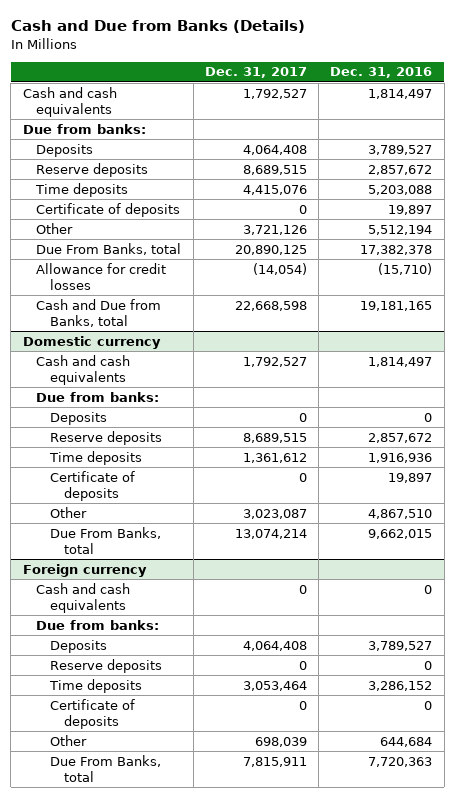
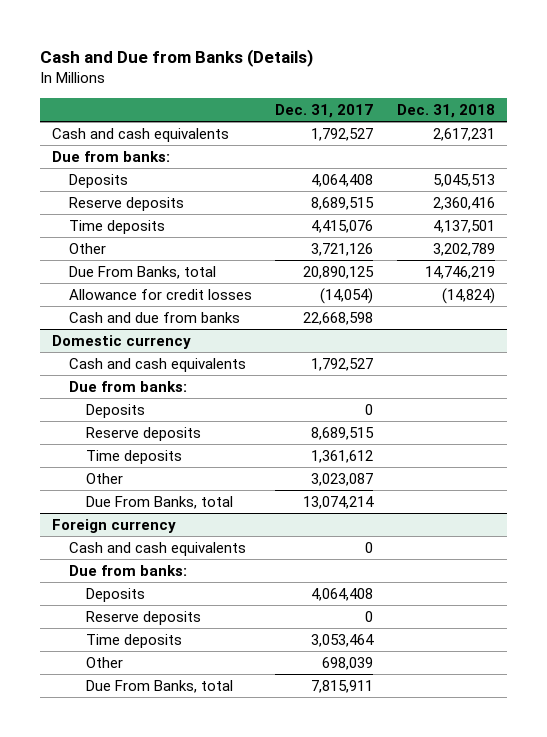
[330,67,433,79] Dec. 31, 2016 -> none
none -> [397,103,496,118] Dec. 31, 2018
[36,202,181,217] Certificate of deposits -> none
[36,298,162,328] Cash and Due from Banks, total -> [68,311,240,323] Cash and due from banks
[50,470,136,502] Certificate of deposits -> none
[50,698,136,730] Certificate of deposits -> none

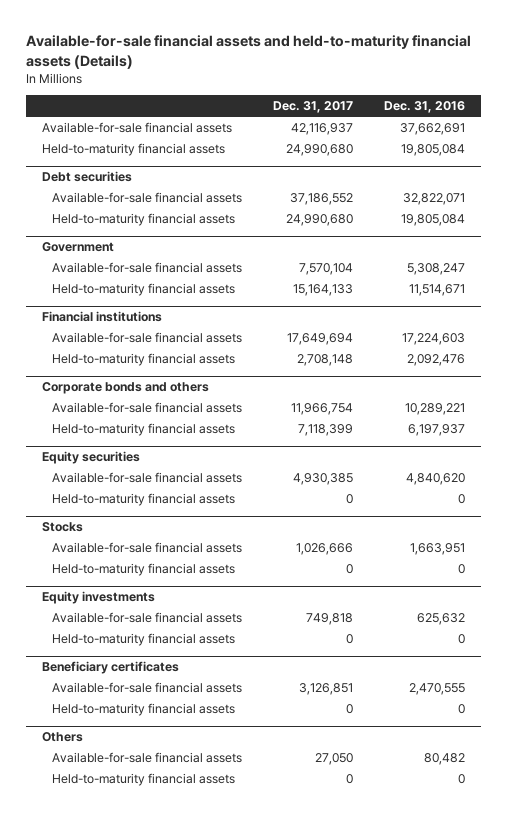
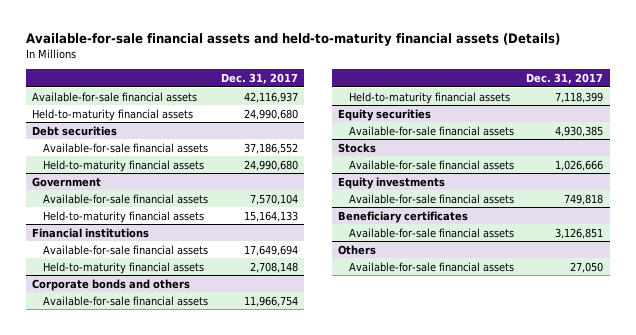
[384,101,466,114] Dec. 31, 2016 -> none
[51,492,235,506] Held-to-maturity financial assets -> none
[51,562,235,576] Held-to-maturity financial assets -> none
[51,632,235,646] Held-to-maturity financial assets -> none
[51,702,235,716] Held-to-maturity financial assets -> none
[51,772,235,786] Held-to-maturity financial assets -> none

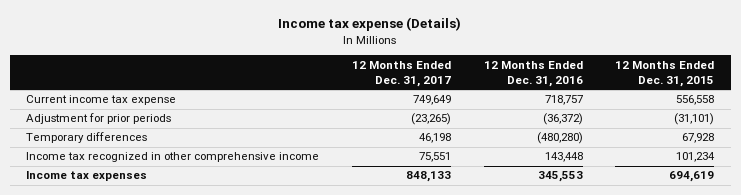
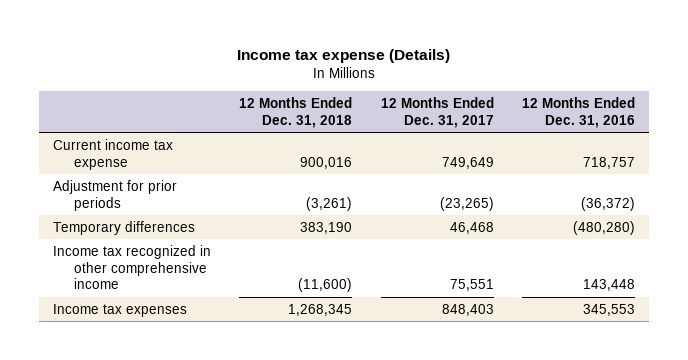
[615,60,715,87] 12 Months Ended Dec. 31, 2015 -> none
none -> [239,96,353,128] 12 Months Ended Dec. 31, 2018
[418,133,451,144] 46,198 -> [449,221,494,234] 46,468
[405,171,451,183] 848,133 -> [441,303,494,316] 848,403

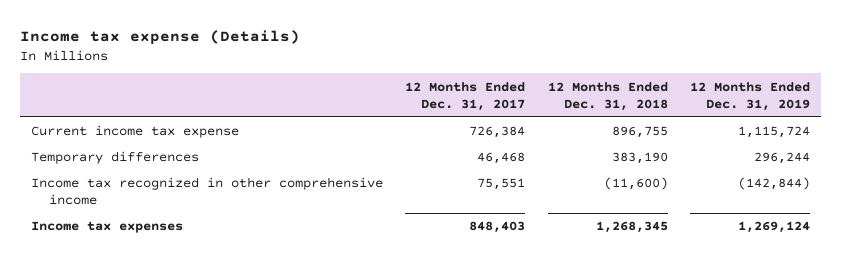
[522,96,636,128] 12 Months Ended Dec. 31, 2016 -> none
none -> [690,81,811,111] 12 Months Ended Dec. 31, 2019
[53,179,178,211] Adjustment for prior periods -> none
[300,156,353,169] 900,016 -> [611,126,668,139] 896,755
[441,156,494,169] 749,649 -> [469,126,526,139] 726,384

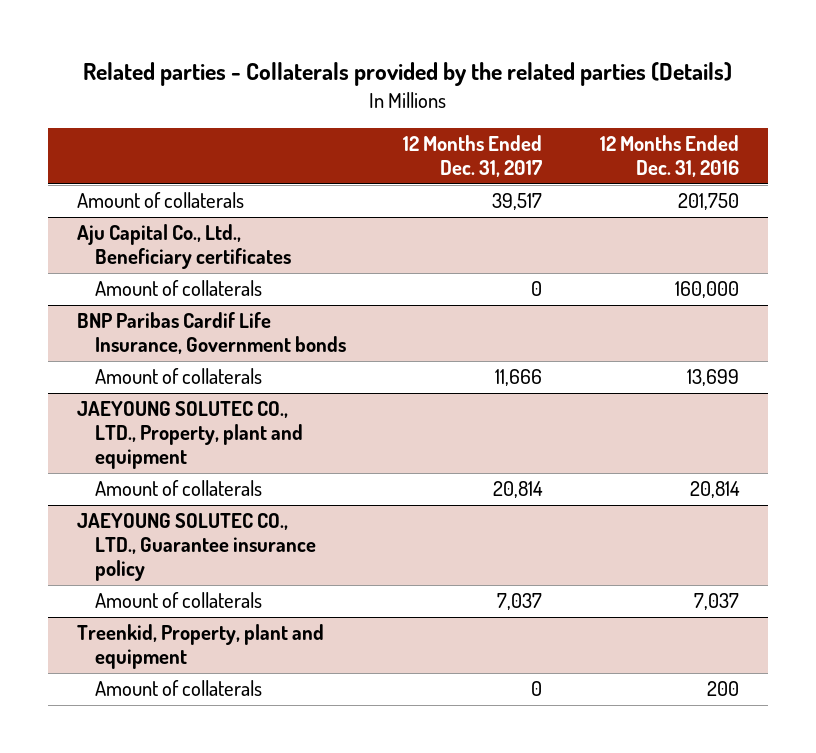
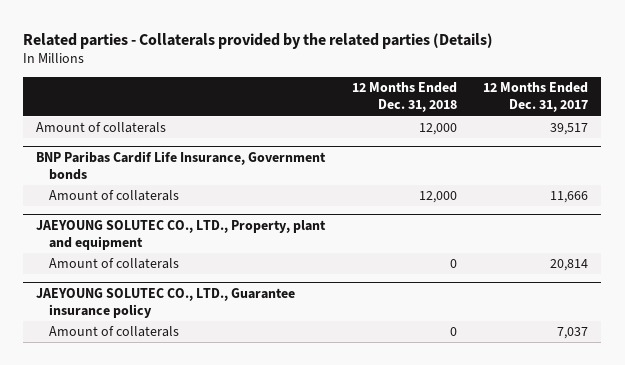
[600,135,740,178] 12 Months Ended Dec. 31, 2016 -> none
none -> [351,82,457,113] 12 Months Ended Dec. 31, 2018
[76,224,291,270] Aju Capital Co., Ltd., Beneficiary certificates -> none
[94,280,262,297] Amount of collaterals -> none
[76,624,324,670] Treenkid, Property, plant and equipment -> none
[94,680,262,697] Amount of collaterals -> none

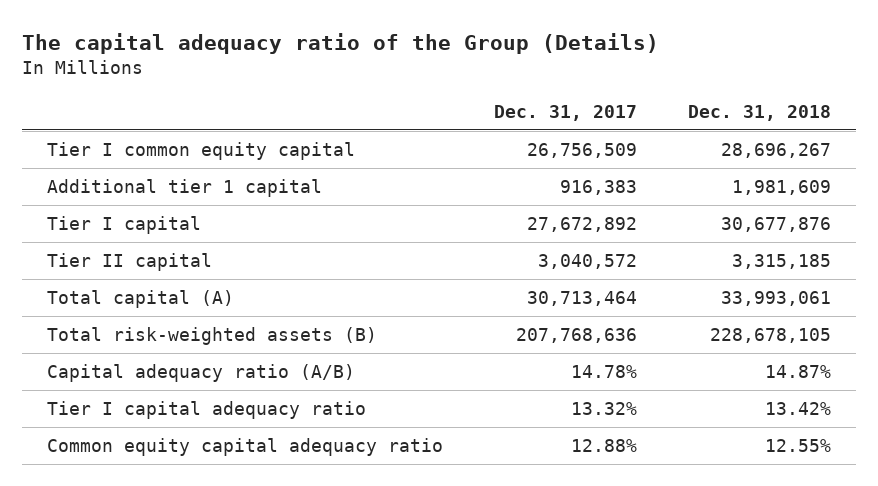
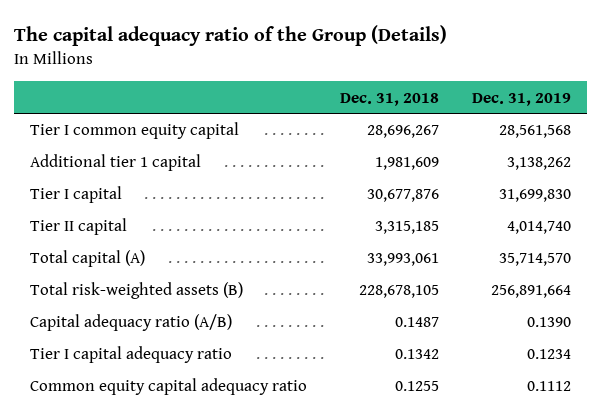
[493,104,637,121] Dec. 31, 2017 -> none
none -> [471,92,571,106] Dec. 31, 2019
[764,365,831,379] 14.87% -> [395,317,440,328] 0.1487
[764,402,831,416] 13.42% -> [395,349,440,360] 0.1342
[764,439,831,453] 12.55% -> [395,381,440,392] 0.1255

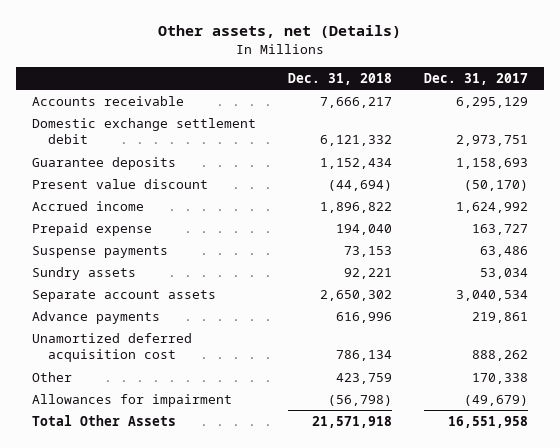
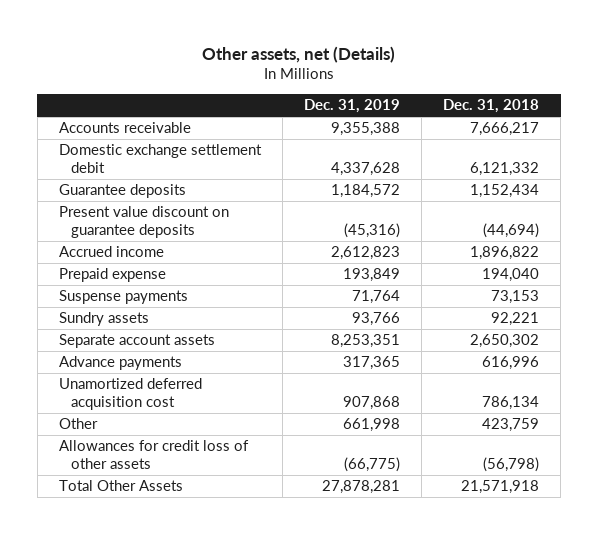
[423,72,528,85] Dec. 31, 2017 -> none
none -> [303,99,400,114] Dec. 31, 2019
[32,178,209,189] Present value discount -> [58,206,229,238] Present value discount on guarantee deposits
[32,393,233,407] Allowances for impairment -> [58,440,249,469] Allowances for credit loss of other assets

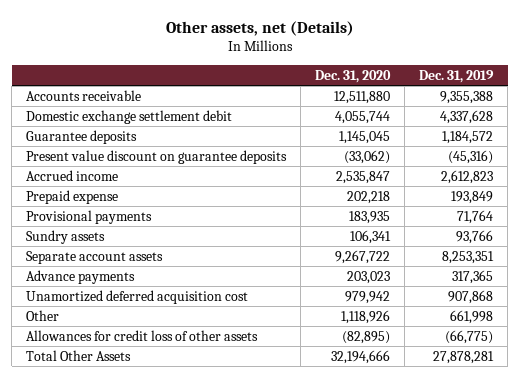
[442,99,539,114] Dec. 31, 2018 -> none
none -> [315,69,392,83] Dec. 31, 2020
[58,290,188,305] Suspense payments -> [26,209,153,224] Provisional payments

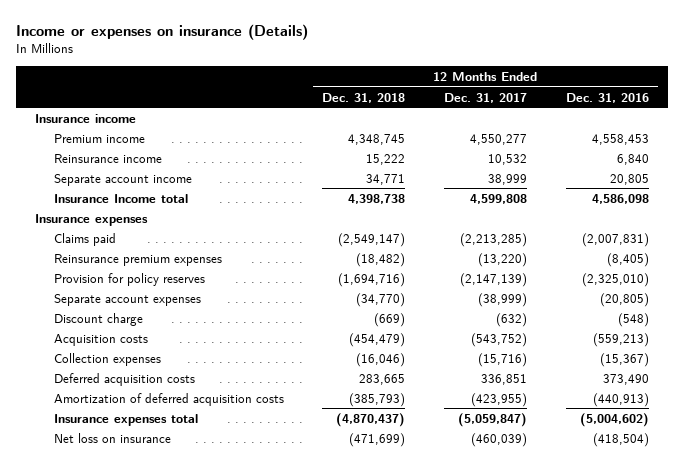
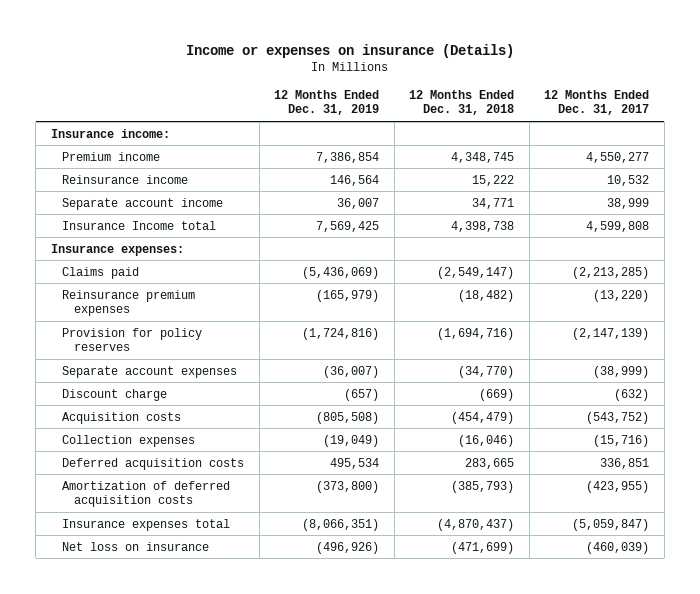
[565,92,649,103] Dec. 31, 2016 -> none
none -> [274,90,380,116] 12 Months Ended Dec. 31, 2019
[34,113,136,123] Insurance income -> [50,128,170,138] Insurance income:
[34,213,148,226] Insurance expenses -> [50,243,184,256] Insurance expenses:

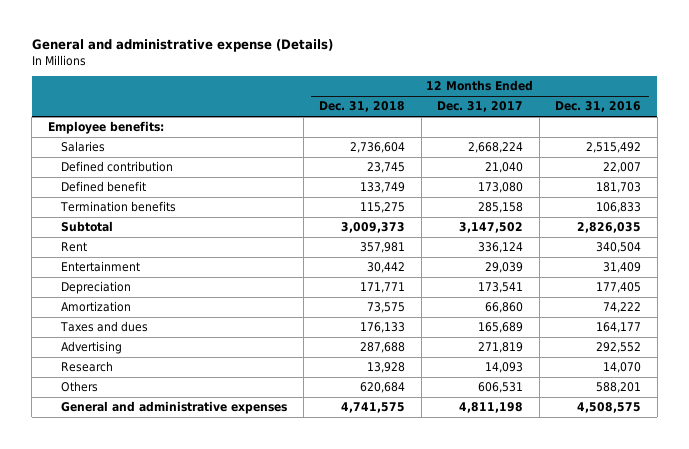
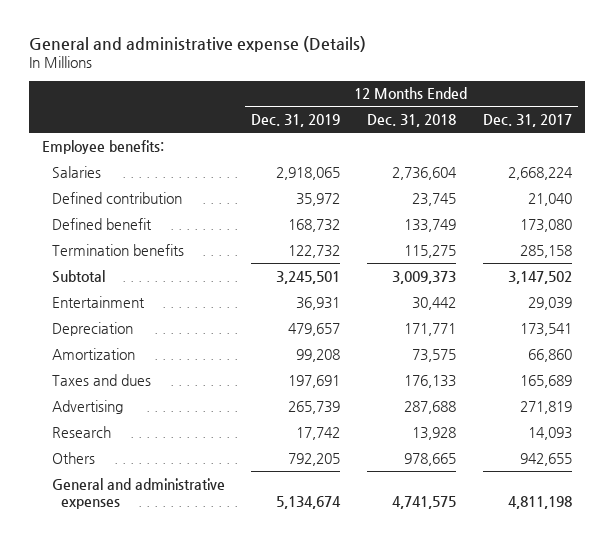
[555,101,642,113] Dec. 31, 2016 -> none
none -> [251,113,341,127] Dec. 31, 2019
[61,242,88,253] Rent -> none
[360,382,406,394] 620,684 -> [403,452,456,466] 978,665
[478,382,524,394] 606,531 -> [519,452,572,466] 942,655

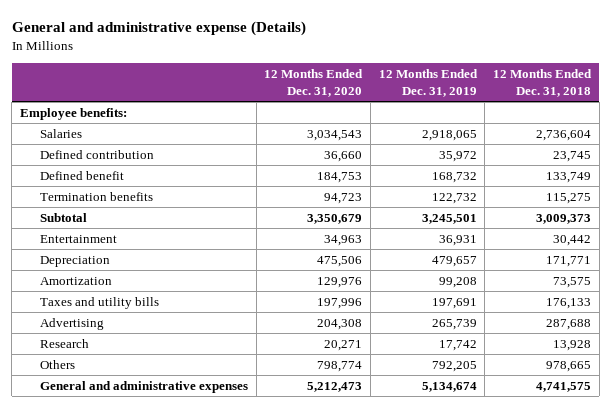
[482,113,572,127] Dec. 31, 2017 -> none
none -> [264,69,364,97] 12 Months Ended Dec. 31, 2020
[51,373,151,386] Taxes and dues -> [39,296,159,309] Taxes and utility bills

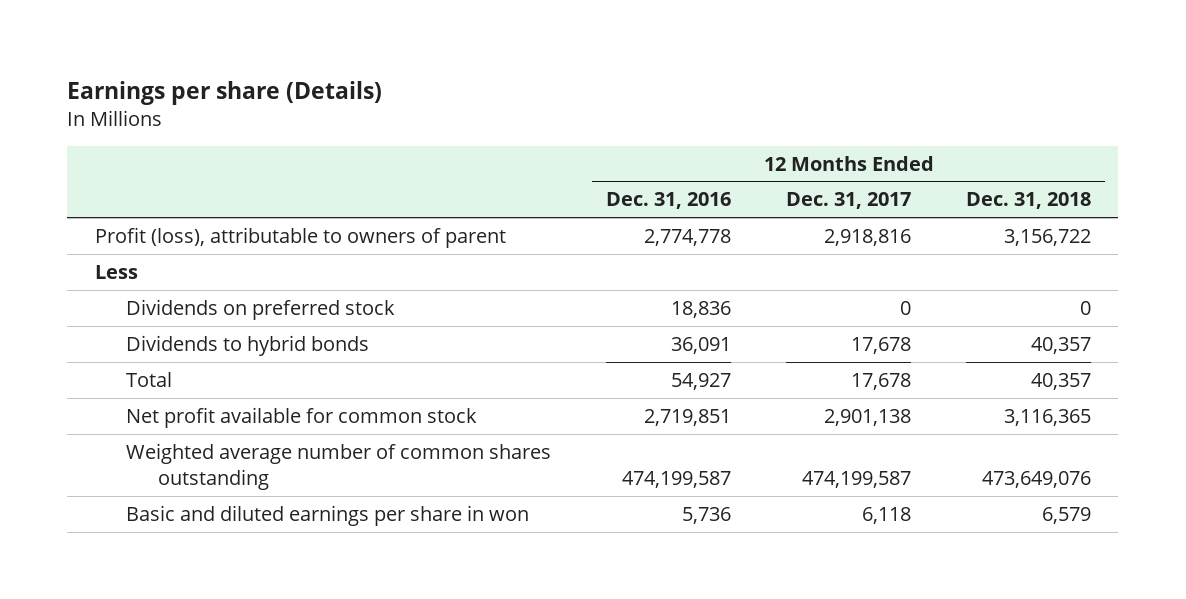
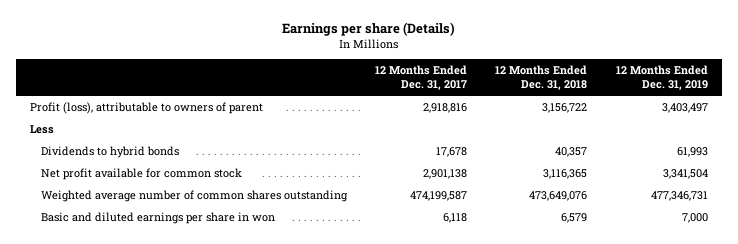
[606,192,732,210] Dec. 31, 2016 -> none
none -> [615,65,708,91] 12 Months Ended Dec. 31, 2019
[126,299,396,321] Dividends on preferred stock -> none
[126,372,173,388] Total -> none

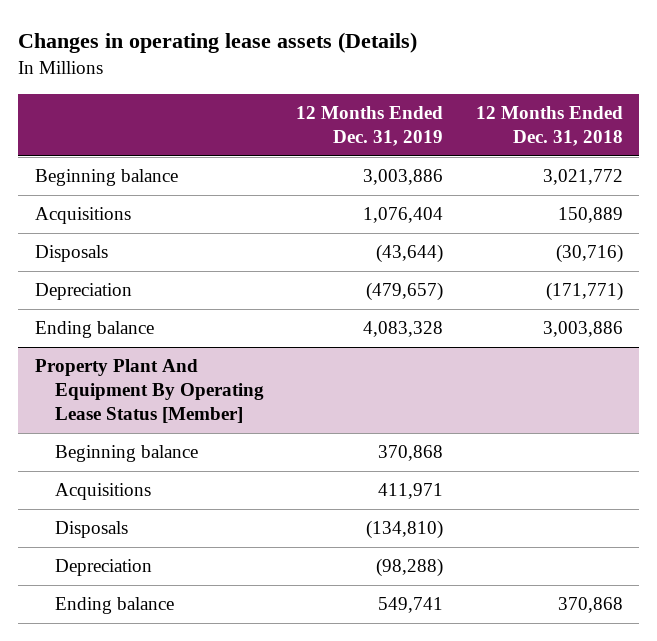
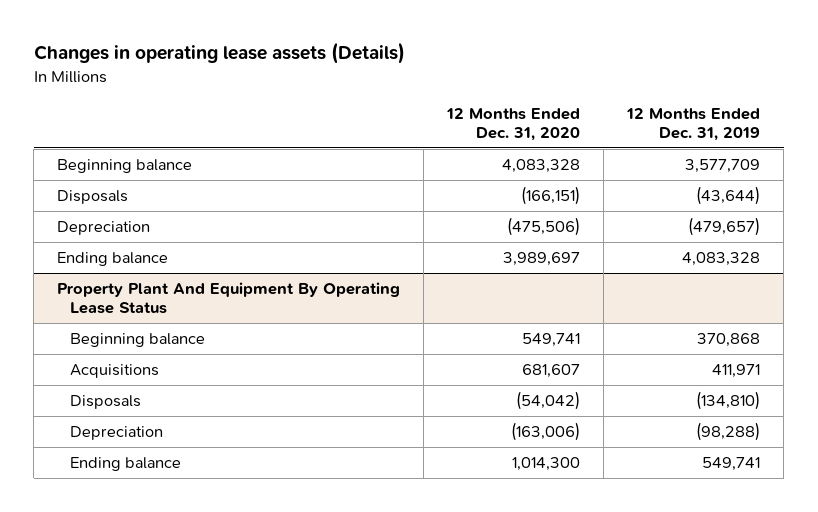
[475,105,623,146] 12 Months Ended Dec. 31, 2018 -> none
none -> [446,108,581,142] 12 Months Ended Dec. 31, 2020
[34,207,131,225] Acquisitions -> none
[363,169,444,186] 3,003,886 -> [685,158,761,173] 3,577,709
[34,359,265,424] Property Plant And Equipment By Operating Lease Status [Member] -> [57,281,401,314] Property Plant And Equipment By Operating Lease Status

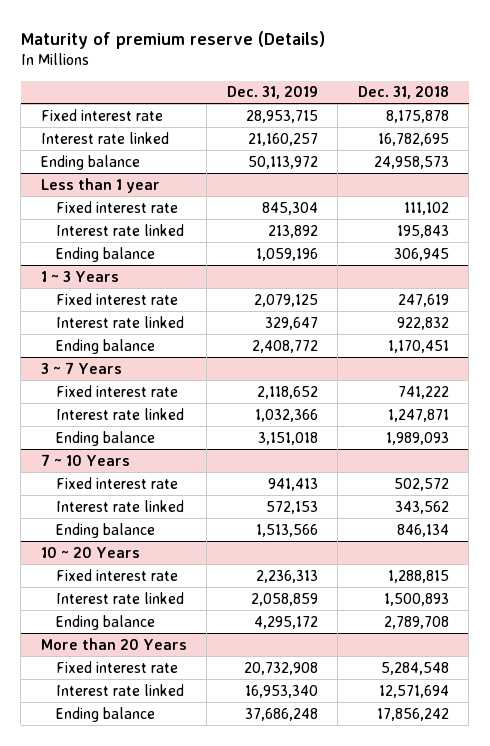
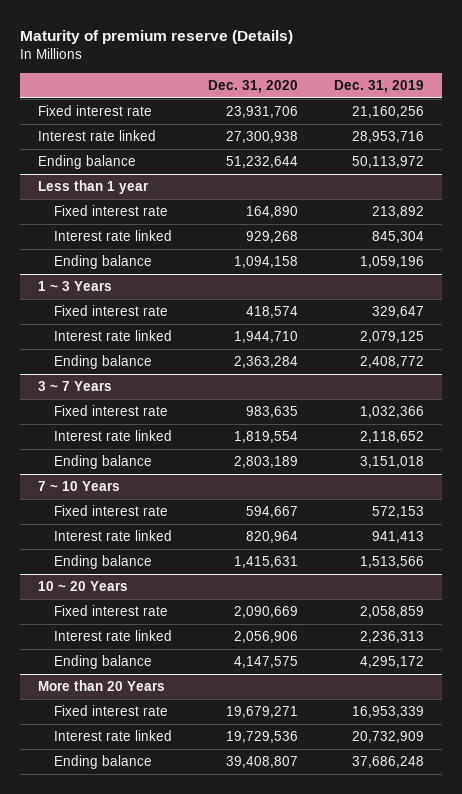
[357,86,449,100] Dec. 31, 2018 -> none
none -> [207,79,298,93] Dec. 31, 2020
[245,109,318,123] 28,953,715 -> [351,106,424,119] 21,160,256
[247,132,318,146] 21,160,257 -> [351,131,424,144] 28,953,716
[261,201,318,215] 845,304 -> [371,206,424,219] 213,892
[267,224,318,238] 213,892 -> [371,231,424,244] 845,304
[253,293,318,307] 2,079,125 -> [371,306,424,319] 329,647
[264,316,318,330] 329,647 -> [359,331,424,344] 2,079,125
[256,385,318,399] 2,118,652 -> [359,406,424,419] 1,032,366
[254,408,318,422] 1,032,366 -> [359,431,424,444] 2,118,652
[267,477,318,491] 941,413 -> [371,506,424,519] 572,153
[265,500,318,514] 572,153 -> [371,531,424,544] 941,413
[255,569,318,583] 2,236,313 -> [359,606,424,619] 2,058,859
[250,592,318,606] 2,058,859 -> [359,631,424,644] 2,236,313
[243,661,318,675] 20,732,908 -> [351,706,424,719] 16,953,339
[244,684,318,698] 16,953,340 -> [351,731,424,744] 20,732,909

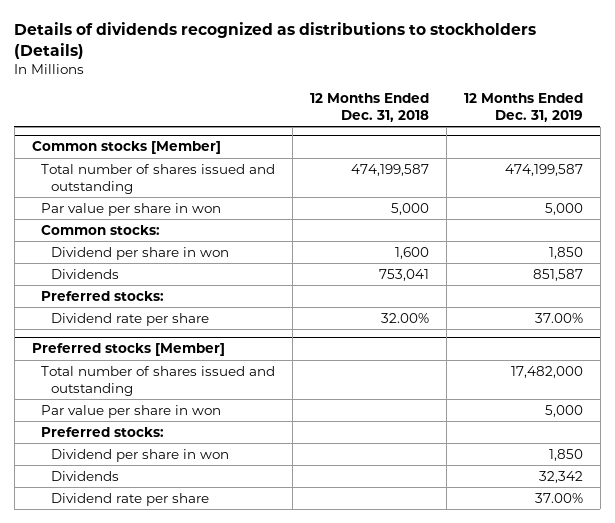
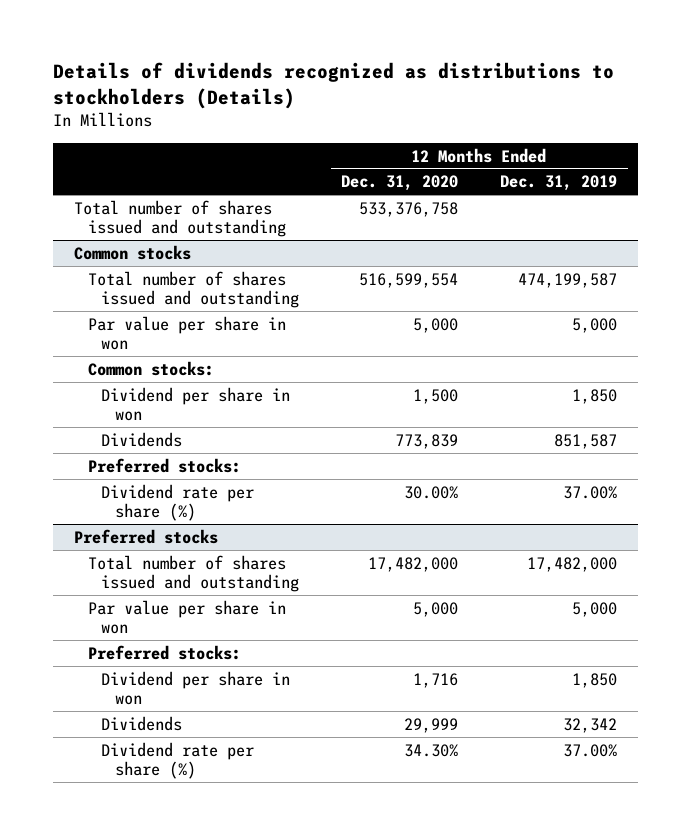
[309,93,429,123] 12 Months Ended Dec. 31, 2018 -> none
none -> [341,175,459,192] Dec. 31, 2020
none -> [73,199,286,237] Total number of shares issued and outstanding
[31,141,221,155] Common stocks [Member] -> [73,244,191,260] Common stocks
[50,312,209,326] Dividend rate per share -> [101,483,255,521] Dividend rate per share (%)
[31,343,225,357] Preferred stocks [Member] -> [73,528,218,544] Preferred stocks
[50,492,209,506] Dividend rate per share -> [101,741,255,779] Dividend rate per share (%)

